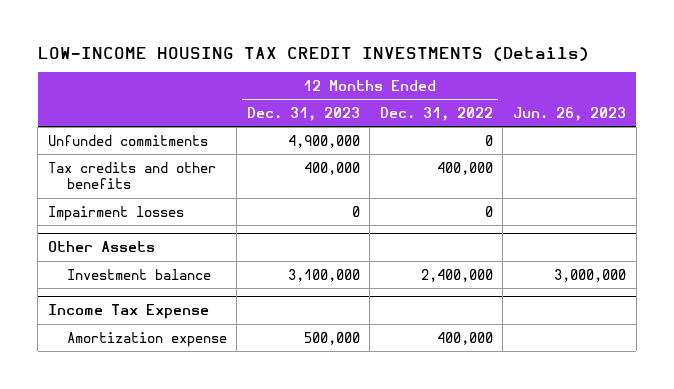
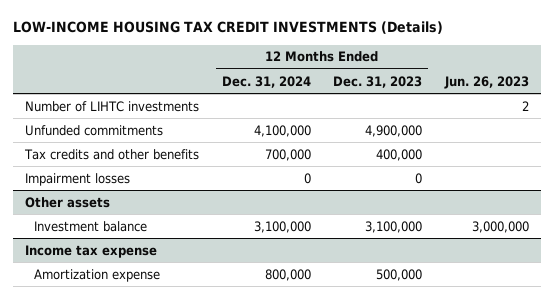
[379,106,493,121] Dec. 31, 2022 -> none
none -> [221,75,311,88] Dec. 31, 2024
none -> [24,100,199,112] Number of LIHTC investments
[47,241,155,253] Other Assets -> [24,196,110,208] Other assets
[47,304,209,320] Income Tax Expense -> [24,244,157,258] Income tax expense

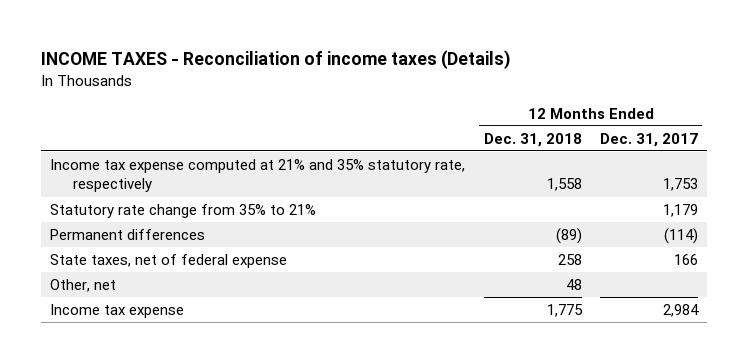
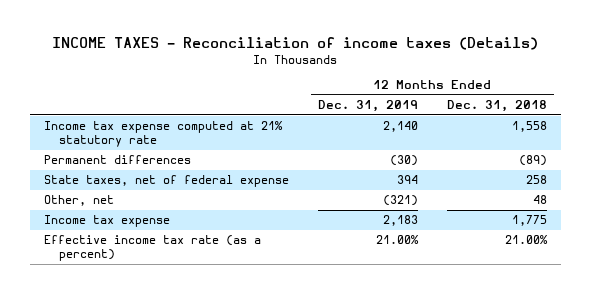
[599,132,698,147] Dec. 31, 2017 -> none
none -> [317,100,418,113] Dec. 31, 2019
[50,203,317,218] Statutory rate change from 35% to 21% -> none
[50,158,466,193] Income tax expense computed at 21% and 35% statutory rate, respectively -> [44,121,284,148] Income tax expense computed at 21% statutory rate
none -> [44,235,262,262] Effective income tax rate (as a percent)

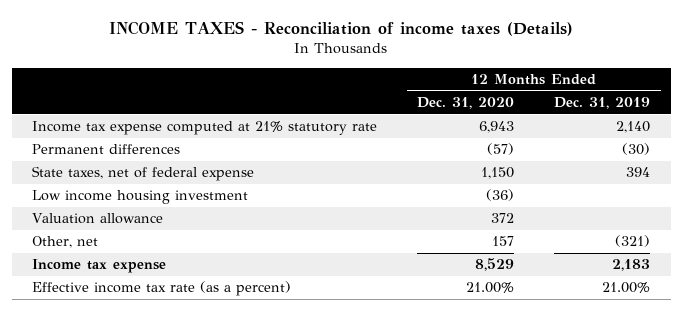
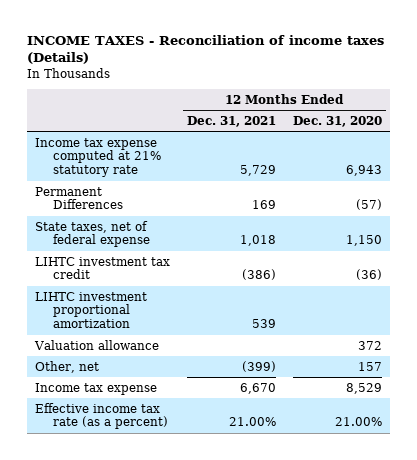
[554,97,651,110] Dec. 31, 2019 -> none
none -> [186,116,276,128] Dec. 31, 2021
[31,144,180,155] Permanent differences -> [35,186,124,210] Permanent Differences
[31,190,248,205] Low income housing investment -> [35,256,171,280] LIHTC investment tax credit
none -> [35,291,148,329] LIHTC investment proportional amortization

